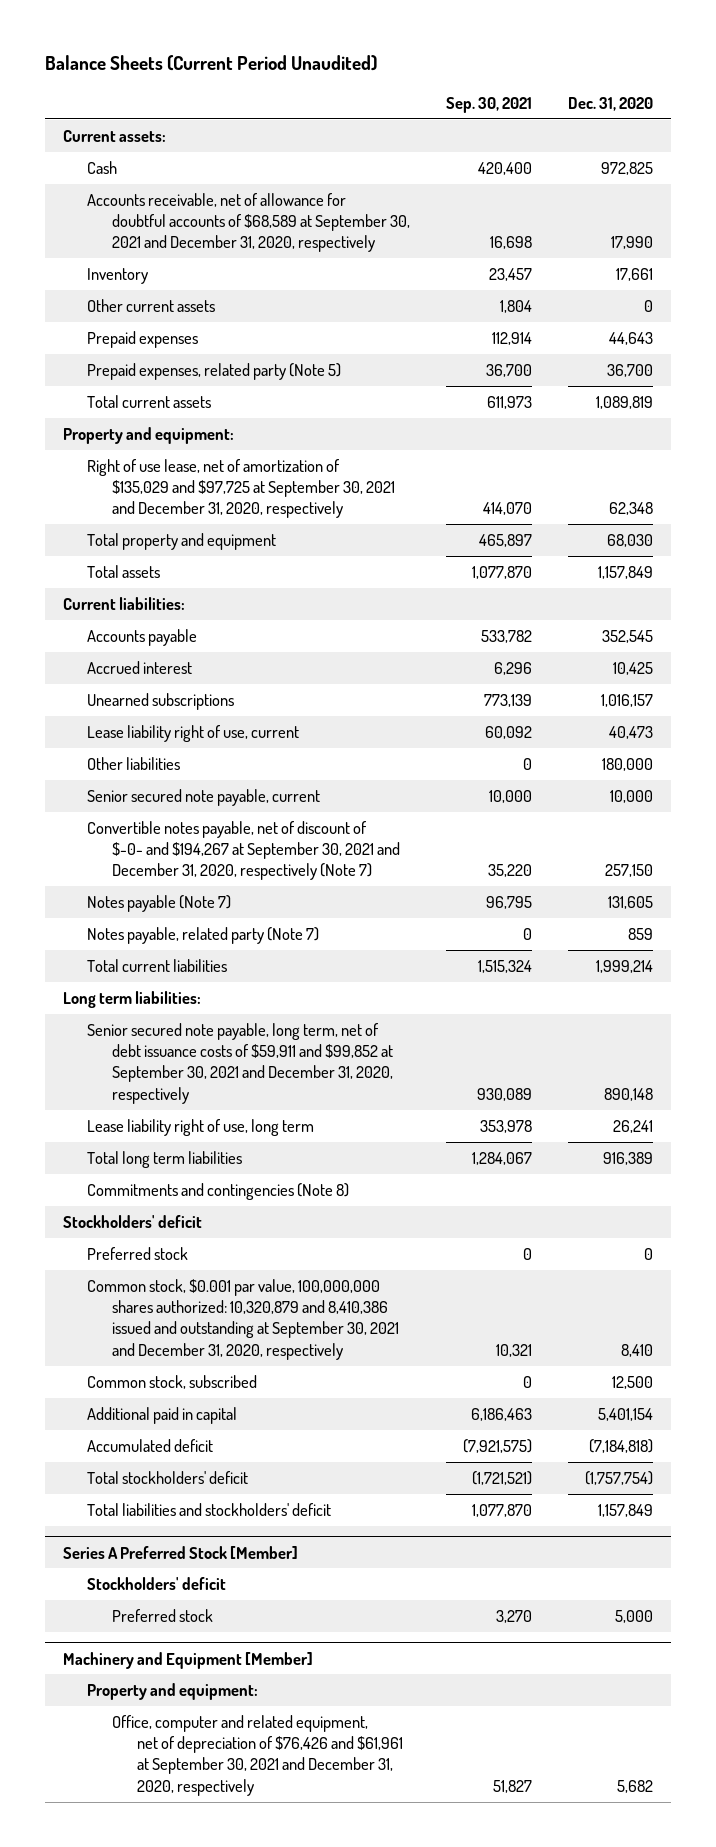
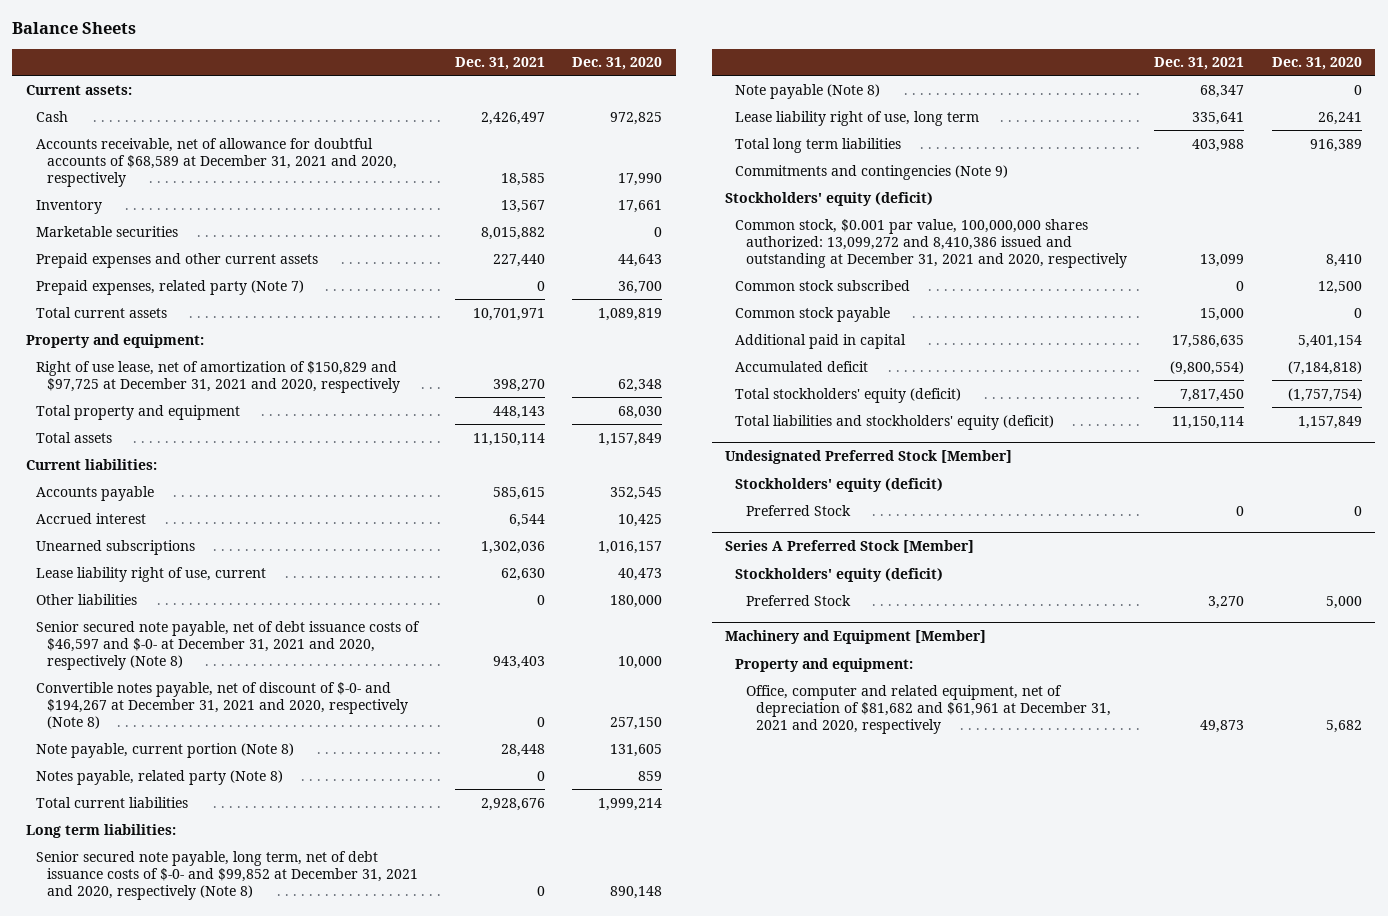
[44,55,377,72] Balance Sheets (Current Period Unaudited) -> [12,22,137,35] Balance Sheets
[445,96,532,113] Sep. 30, 2021 -> none
none -> [454,57,545,71] Dec. 31, 2021
[87,192,411,253] Accounts receivable, net of allowance for doubtful accounts of $68,589 at September 30, 2021 and December 31, 2020, respectively -> [36,137,397,188] Accounts receivable, net of allowance for doubtful accounts of $68,589 at December 31, 2021 and 2020, respectively
[87,298,216,312] Other current assets -> none
none -> [36,225,179,237] Marketable securities
[87,330,199,348] Prepaid expenses -> [36,252,319,268] Prepaid expenses and other current assets
[87,362,342,380] Prepaid expenses, related party (Note 5) -> [36,279,305,295] Prepaid expenses, related party (Note 7)
[87,458,396,519] Right of use lease, net of amortization of $135,029 and $97,725 at September 30, 2021 and December 31, 2020, respectively -> [36,360,400,393] Right of use lease, net of amortization of $150,829 and $97,725 at December 31, 2021 and 2020, respectively
[87,788,321,806] Senior secured note payable, current -> [36,620,421,671] Senior secured note payable, net of debt issuance costs of $46,597 and $-0- at December 31, 2021 and 2020, respectively (Note 8)
[87,820,401,881] Convertible notes payable, net of discount of $-0- and $194,267 at September 30, 2021 and December 31, 2020, respectively (Note 7) -> [36,681,408,730] Convertible notes payable, net of discount of $-0- and $194,267 at December 31, 2021 and 2020, respectively (Note 8)
[87,894,232,912] Notes payable (Note 7) -> [36,742,295,758] Note payable, current portion (Note 8)
[87,926,320,944] Notes payable, related party (Note 7) -> [36,769,284,785] Notes payable, related party (Note 8)
[87,1022,394,1104] Senior secured note payable, long term, net of debt issuance costs of $59,911 and $99,852 at September 30, 2021 and December 31, 2020, respectively -> [36,850,418,901] Senior secured note payable, long term, net of debt issuance costs of $-0- and $99,852 at December 31, 2021 and 2020, respectively (Note 8)
none -> [735,83,881,99] Note payable (Note 8)
[87,1246,189,1260] Preferred stock -> none
[87,1182,350,1200] Commitments and contingencies (Note 8) -> [735,164,1009,180] Commitments and contingencies (Note 9)
[62,1214,202,1228] Stockholders' deficit -> [725,191,934,206] Stockholders' equity (deficit)
[87,1278,400,1360] Common stock, $0.001 par value, 100,000,000 shares authorized: 10,320,879 and 8,410,386 issued and outstanding at September 30, 2021 and December 31, 2020, respectively -> [735,218,1127,269] Common stock, $0.001 par value, 100,000,000 shares authorized: 13,099,272 and 8,410,386 issued and outstanding at December 31, 2021 and 2020, respectively
[87,1374,258,1389] Common stock, subscribed -> [735,279,911,291] Common stock subscribed
none -> [735,306,891,322] Common stock payable
[87,1470,249,1484] Total stockholders' deficit -> [735,387,962,403] Total stockholders' equity (deficit)
[87,1502,332,1516] Total liabilities and stockholders' deficit -> [735,414,1055,430] Total liabilities and stockholders' equity (deficit)
none -> [725,450,1013,465] Undesignated Preferred Stock [Member]
none -> [735,477,944,492] Stockholders' equity (deficit)
none -> [745,504,851,516] Preferred Stock
[87,1576,227,1590] Stockholders' deficit -> [735,567,944,582] Stockholders' equity (deficit)
[112,1608,214,1622] Preferred stock -> [745,594,851,606] Preferred Stock
[112,1714,403,1796] Office, computer and related equipment, net of depreciation of $76,426 and $61,961 at September 30, 2021 and December 31, 2020, respectively -> [745,684,1111,735] Office, computer and related equipment, net of depreciation of $81,682 and $61,961 at December 31, 2021 and 2020, respectively

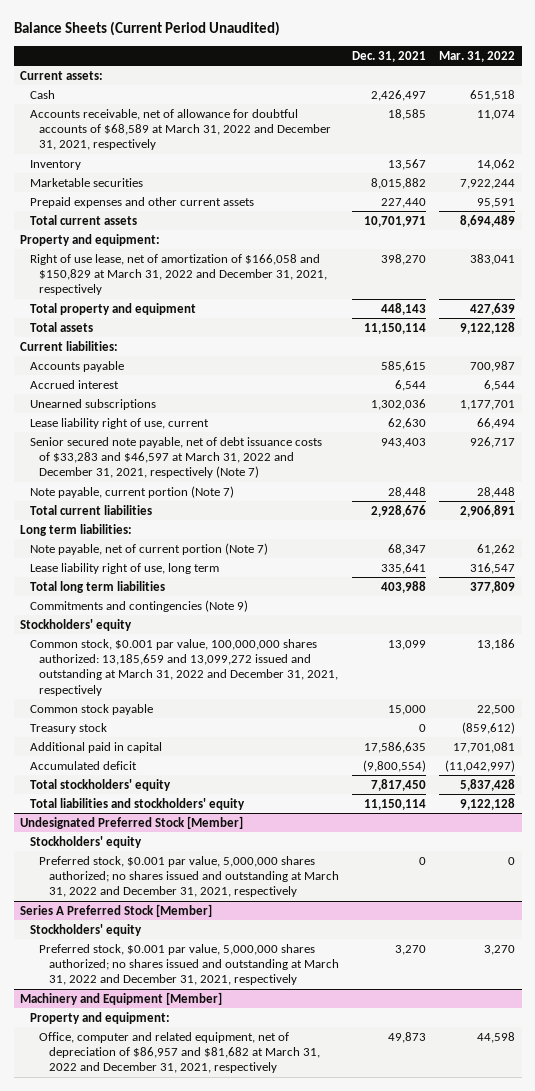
[12,22,137,35] Balance Sheets -> [13,21,280,37] Balance Sheets (Current Period Unaudited)
[572,57,663,71] Dec. 31, 2020 -> none
none -> [438,50,515,62] Mar. 31, 2022
[36,137,397,188] Accounts receivable, net of allowance for doubtful accounts of $68,589 at December 31, 2021 and 2020, respectively -> [29,108,332,151] Accounts receivable, net of allowance for doubtful accounts of $68,589 at March 31, 2022 and December 31, 2021, respectively
[36,279,305,295] Prepaid expenses, related party (Note 7) -> none
[36,360,400,393] Right of use lease, net of amortization of $150,829 and $97,725 at December 31, 2021 and 2020, respectively -> [29,253,328,296] Right of use lease, net of amortization of $166,058 and $150,829 at March 31, 2022 and December 31, 2021, respectively
[36,593,138,605] Other liabilities -> none
[36,681,408,730] Convertible notes payable, net of discount of $-0- and $194,267 at December 31, 2021 and 2020, respectively (Note 8) -> none
[36,769,284,785] Notes payable, related party (Note 8) -> none
[36,620,421,671] Senior secured note payable, net of debt issuance costs of $46,597 and $-0- at December 31, 2021 and 2020, respectively (Note 8) -> [29,436,322,479] Senior secured note payable, net of debt issuance costs of $33,283 and $46,597 at March 31, 2022 and December 31, 2021, respectively (Note 7)
[36,742,295,758] Note payable, current portion (Note 8) -> [29,485,234,498] Note payable, current portion (Note 7)
[36,850,418,901] Senior secured note payable, long term, net of debt issuance costs of $-0- and $99,852 at December 31, 2021 and 2020, respectively (Note 8) -> none
[735,83,881,99] Note payable (Note 8) -> [29,542,268,555] Note payable, net of current portion (Note 7)
[735,279,911,291] Common stock subscribed -> none
[725,191,934,206] Stockholders' equity (deficit) -> [20,618,133,631] Stockholders' equity
[735,218,1127,269] Common stock, $0.001 par value, 100,000,000 shares authorized: 13,099,272 and 8,410,386 issued and outstanding at December 31, 2021 and 2020, respectively -> [29,638,339,696] Common stock, $0.001 par value, 100,000,000 shares authorized: 13,185,659 and 13,099,272 issued and outstanding at March 31, 2022 and December 31, 2021, respectively
none -> [29,722,107,734] Treasury stock
[735,387,962,403] Total stockholders' equity (deficit) -> [29,778,171,791] Total stockholders' equity
[735,414,1055,430] Total liabilities and stockholders' equity (deficit) -> [29,797,245,810] Total liabilities and stockholders' equity
[735,477,944,492] Stockholders' equity (deficit) -> [29,835,142,848] Stockholders' equity
[745,504,851,516] Preferred Stock -> [39,855,339,898] Preferred stock, $0.001 par value, 5,000,000 shares authorized; no shares issued and outstanding at March 31, 2022 and December 31, 2021, respectively
[735,567,944,582] Stockholders' equity (deficit) -> [29,923,142,936] Stockholders' equity
[745,594,851,606] Preferred Stock -> [39,943,339,986] Preferred stock, $0.001 par value, 5,000,000 shares authorized; no shares issued and outstanding at March 31, 2022 and December 31, 2021, respectively
[745,684,1111,735] Office, computer and related equipment, net of depreciation of $81,682 and $61,961 at December 31, 2021 and 2020, respectively -> [39,1031,320,1074] Office, computer and related equipment, net of depreciation of $86,957 and $81,682 at March 31, 2022 and December 31, 2021, respectively

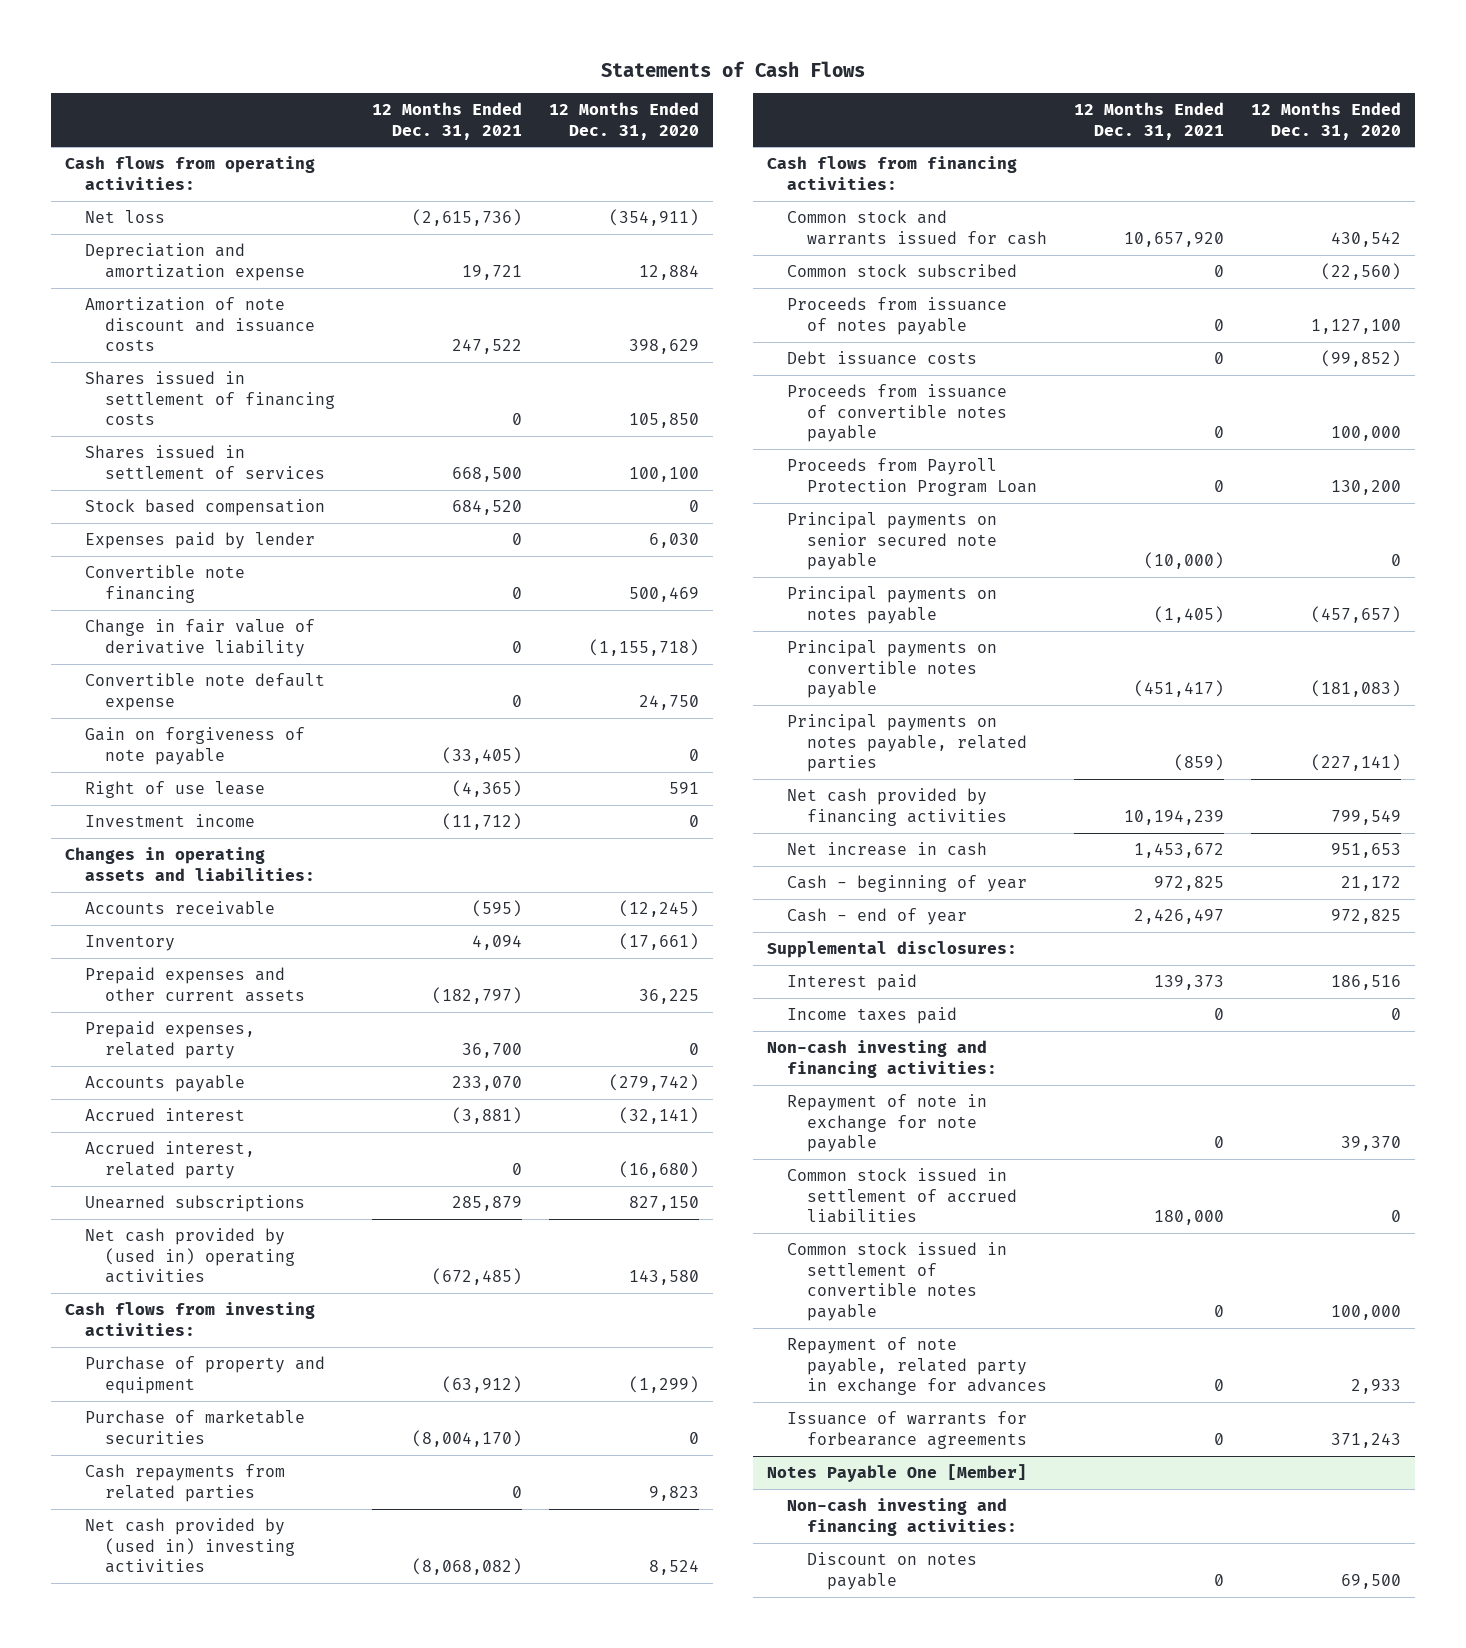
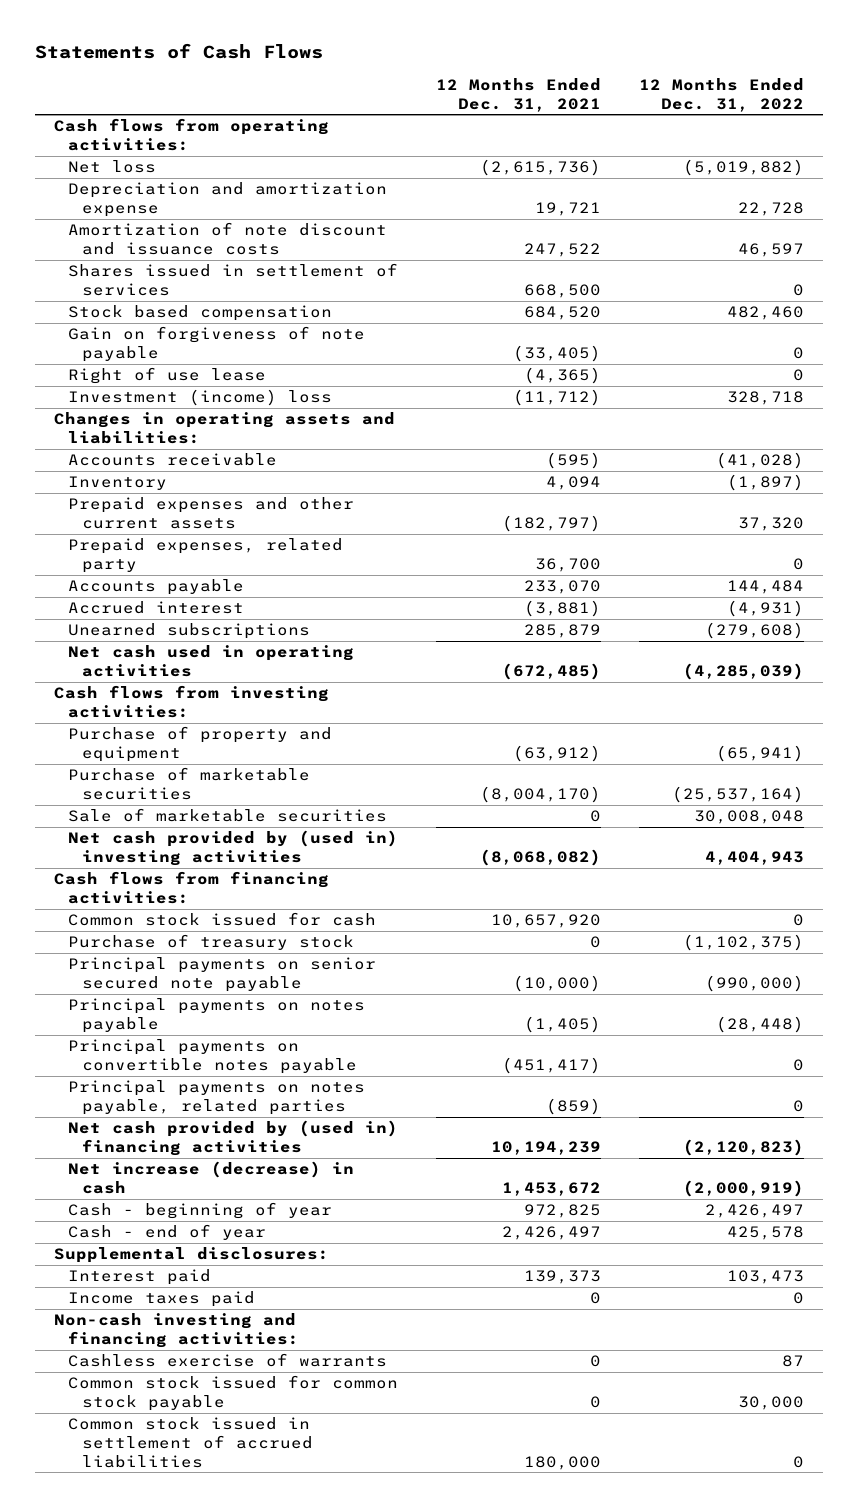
[549,101,700,140] 12 Months Ended Dec. 31, 2020 -> none
none -> [639,77,805,112] 12 Months Ended Dec. 31, 2022
[84,371,335,426] Shares issued in settlement of financing costs -> none
[84,532,315,550] Expenses paid by lender -> none
[84,565,245,603] Convertible note financing -> none
[84,619,315,657] Change in fair value of derivative liability -> none
[84,673,325,711] Convertible note default expense -> none
[84,814,255,828] Investment income -> [67,389,332,407] Investment (income) loss
[84,1141,255,1179] Accrued interest, related party -> none
[84,1228,295,1284] Net cash provided by (used in) operating activities -> [67,645,354,678] Net cash used in operating activities
[84,1464,285,1502] Cash repayments from related parties -> none
none -> [67,808,387,823] Sale of marketable securities
[786,297,1007,335] Proceeds from issuance of notes payable -> none
[786,351,977,366] Debt issuance costs -> none
[786,384,1007,443] Proceeds from issuance of convertible notes payable -> none
[786,458,1037,496] Proceeds from Payroll Protection Program Loan -> none
[786,210,1047,245] Common stock and warrants issued for cash -> [67,912,376,927] Common stock issued for cash
[786,264,1017,278] Common stock subscribed -> [67,934,354,951] Purchase of treasury stock
[786,788,1007,826] Net cash provided by financing activities -> [67,1120,398,1157] Net cash provided by (used in) financing activities
[786,842,987,857] Net increase in cash -> [67,1161,354,1195] Net increase (decrease) in cash
[786,1094,987,1153] Repayment of note in exchange for note payable -> [67,1353,387,1368] Cashless exercise of warrants
none -> [67,1375,398,1412] Common stock issued for common stock payable
[786,1242,1007,1322] Common stock issued in settlement of convertible notes payable -> none
[786,1337,1047,1396] Repayment of note payable, related party in exchange for advances -> none
[786,1411,1027,1449] Issuance of warrants for forbearance agreements -> none
[766,1464,1027,1483] Notes Payable One [Member] -> none
[786,1498,1017,1536] Non-cash investing and financing activities: -> none
[806,1552,977,1590] Discount on notes payable -> none

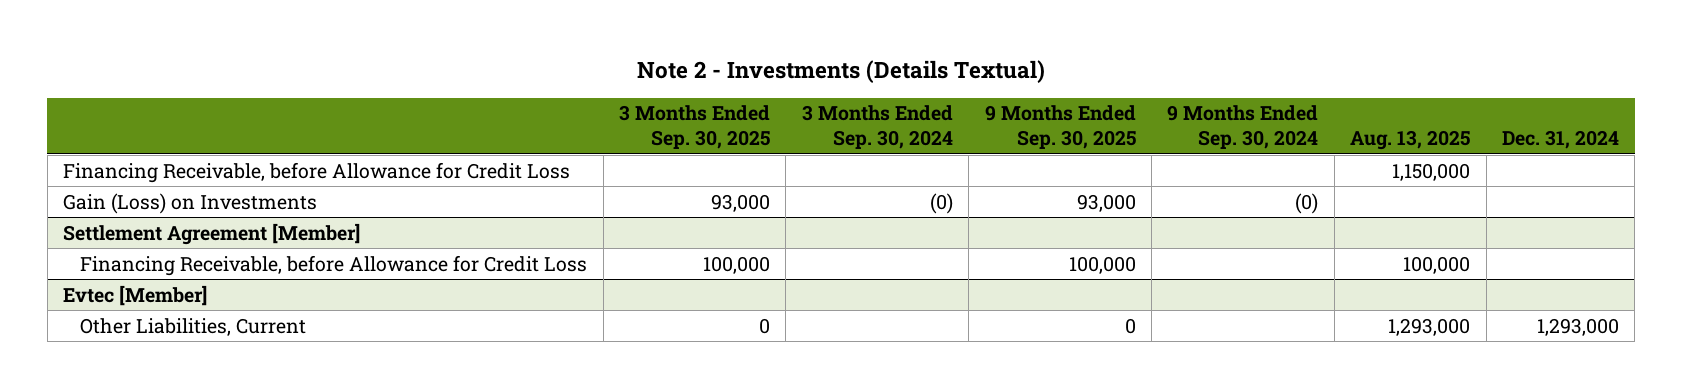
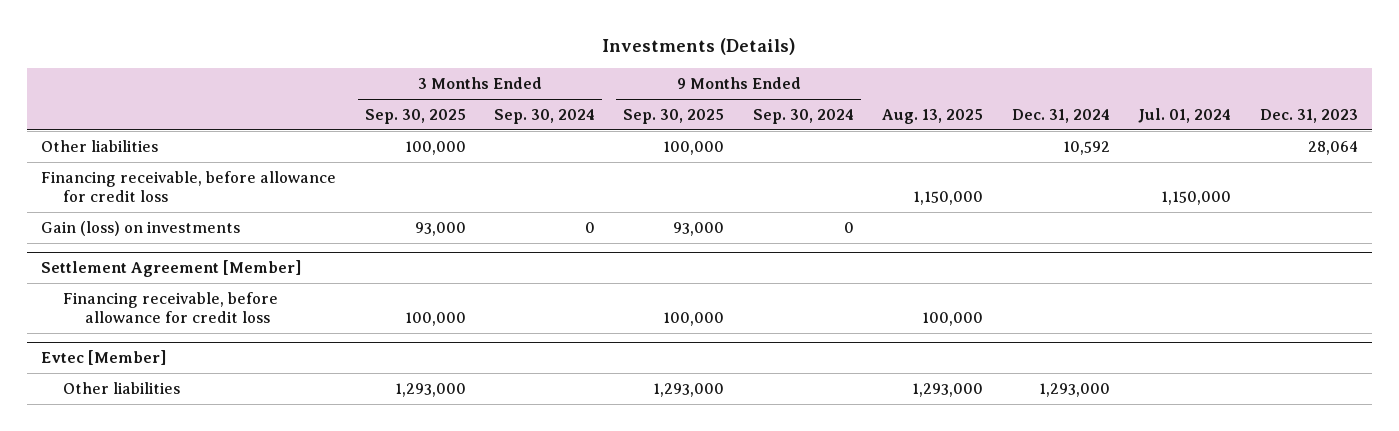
[637,60,1046,84] Note 2 - Investments (Details Textual) -> [602,38,797,56] Investments (Details)
none -> [1138,108,1232,124] Jul. 01, 2024
none -> [1259,109,1358,124] Dec. 31, 2023
none -> [41,139,159,152] Other liabilities
[63,161,571,183] Financing Receivable, before Allowance for Credit Loss -> [41,170,337,202] Financing receivable, before allowance for credit loss
[63,192,318,214] Gain (Loss) on Investments -> [41,220,241,236] Gain (loss) on investments
[929,192,953,214] (0) -> [585,221,596,233] 0
[1295,192,1319,214] (0) -> [843,221,854,233] 0
[80,254,588,276] Financing Receivable, before Allowance for Credit Loss -> [63,291,279,323] Financing receivable, before allowance for credit loss
[80,317,307,336] Other Liabilities, Current -> [63,381,181,394] Other liabilities
[758,317,770,334] 0 -> [394,382,466,397] 1,293,000
[1124,317,1136,334] 0 -> [653,382,725,397] 1,293,000

